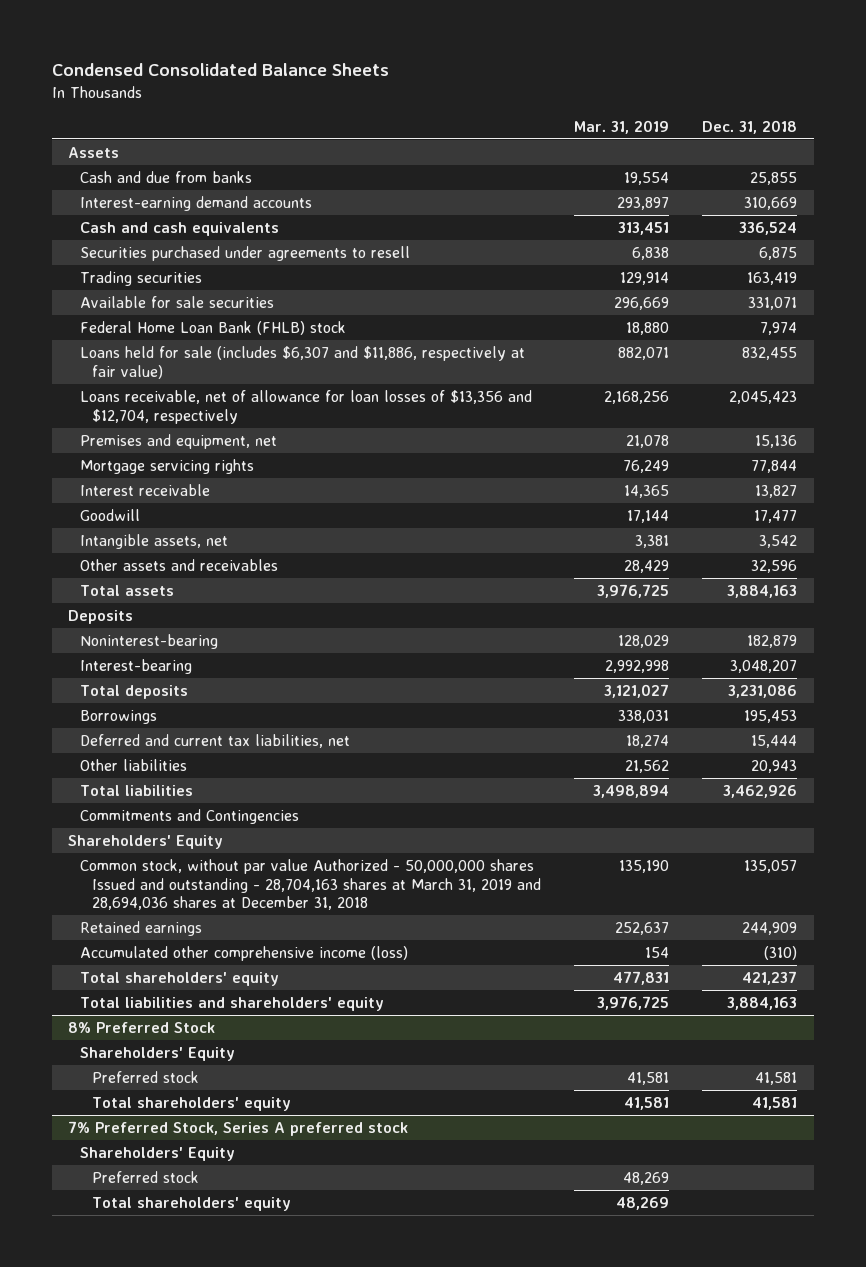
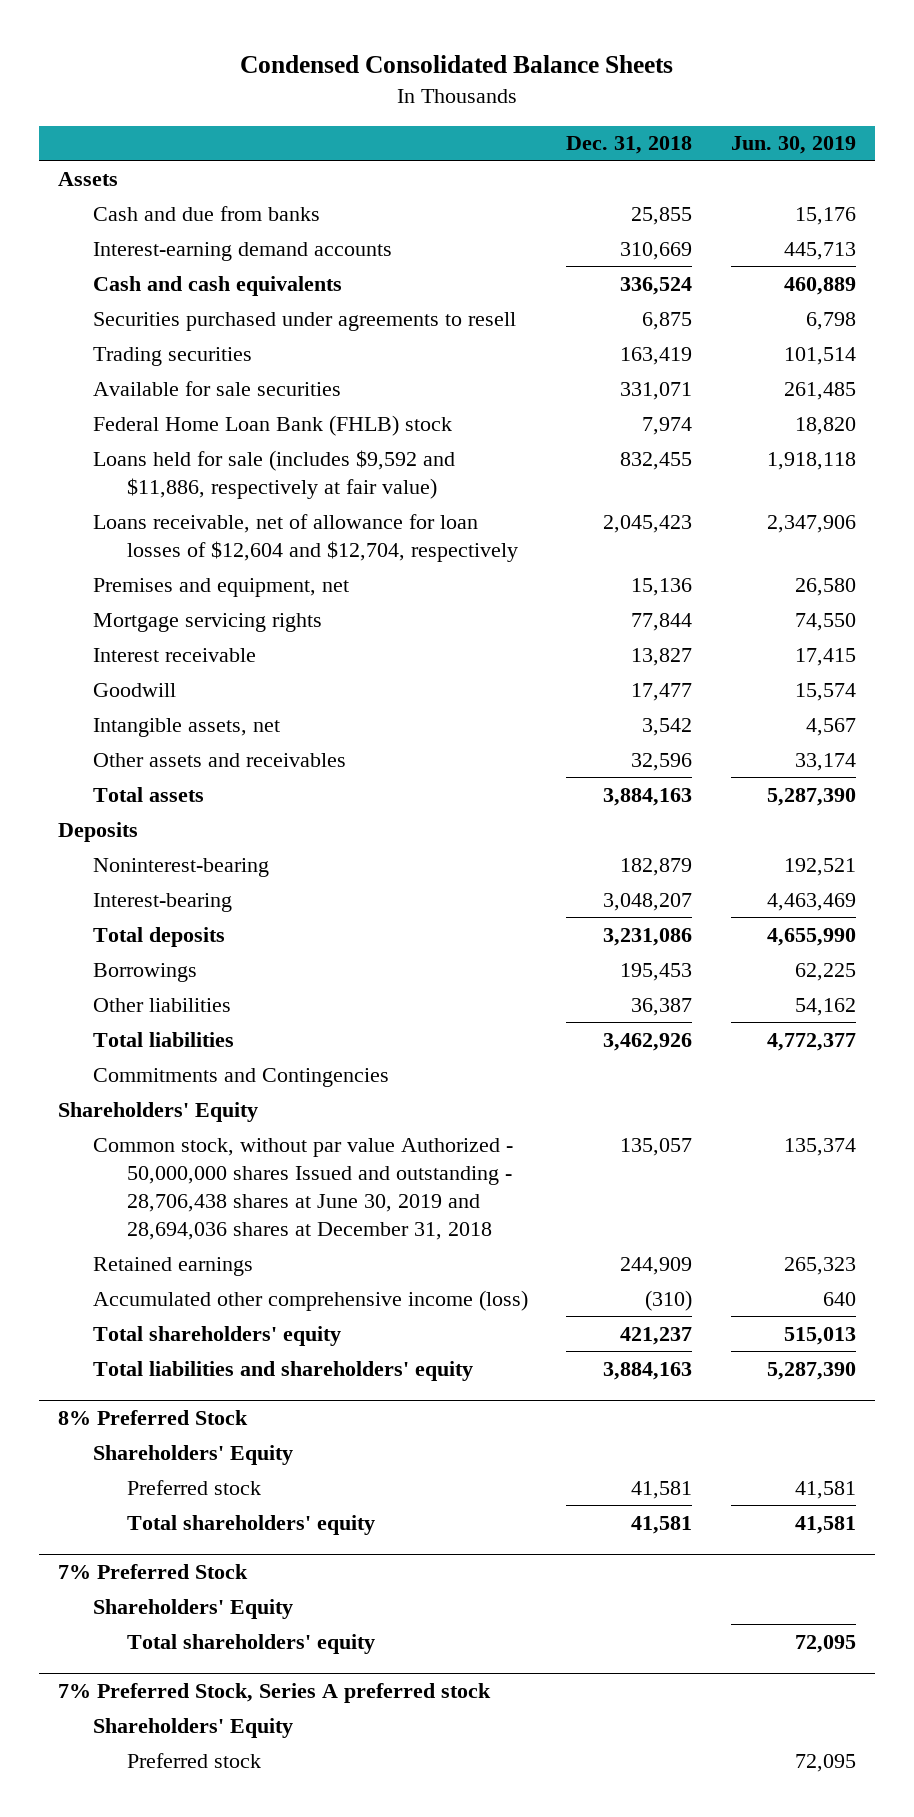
[574,119,670,134] Mar. 31, 2019 -> none
none -> [730,136,856,155] Jun. 30, 2019
[80,345,526,379] Loans held for sale (includes $6,307 and $11,886, respectively at fair value) -> [92,449,455,499] Loans held for sale (includes $9,592 and $11,886, respectively at fair value)
[80,389,533,424] Loans receivable, net of allowance for loan losses of $13,356 and $12,704, respectively -> [92,513,519,562] Loans receivable, net of allowance for loan losses of $12,604 and $12,704, respectively
[80,733,351,748] Deferred and current tax liabilities, net -> none
[751,759,798,773] 20,943 -> [631,997,693,1016] 36,387
[80,858,542,911] Common stock, without par value Authorized - 50,000,000 shares Issued and outstanding - 28,704,163 shares at March 31, 2019 and 28,694,036 shares at December 31, 2018 -> [92,1137,513,1240] Common stock, without par value Authorized - 50,000,000 shares Issued and outstanding - 28,706,438 shares at June 30, 2019 and 28,694,036 shares at December 31, 2018
none -> [58,1563,249,1579] 7% Preferred Stock
none -> [92,1598,293,1619] Shareholders' Equity
none -> [127,1633,376,1654] Total shareholders' equity
[92,1196,292,1211] Total shareholders' equity -> none

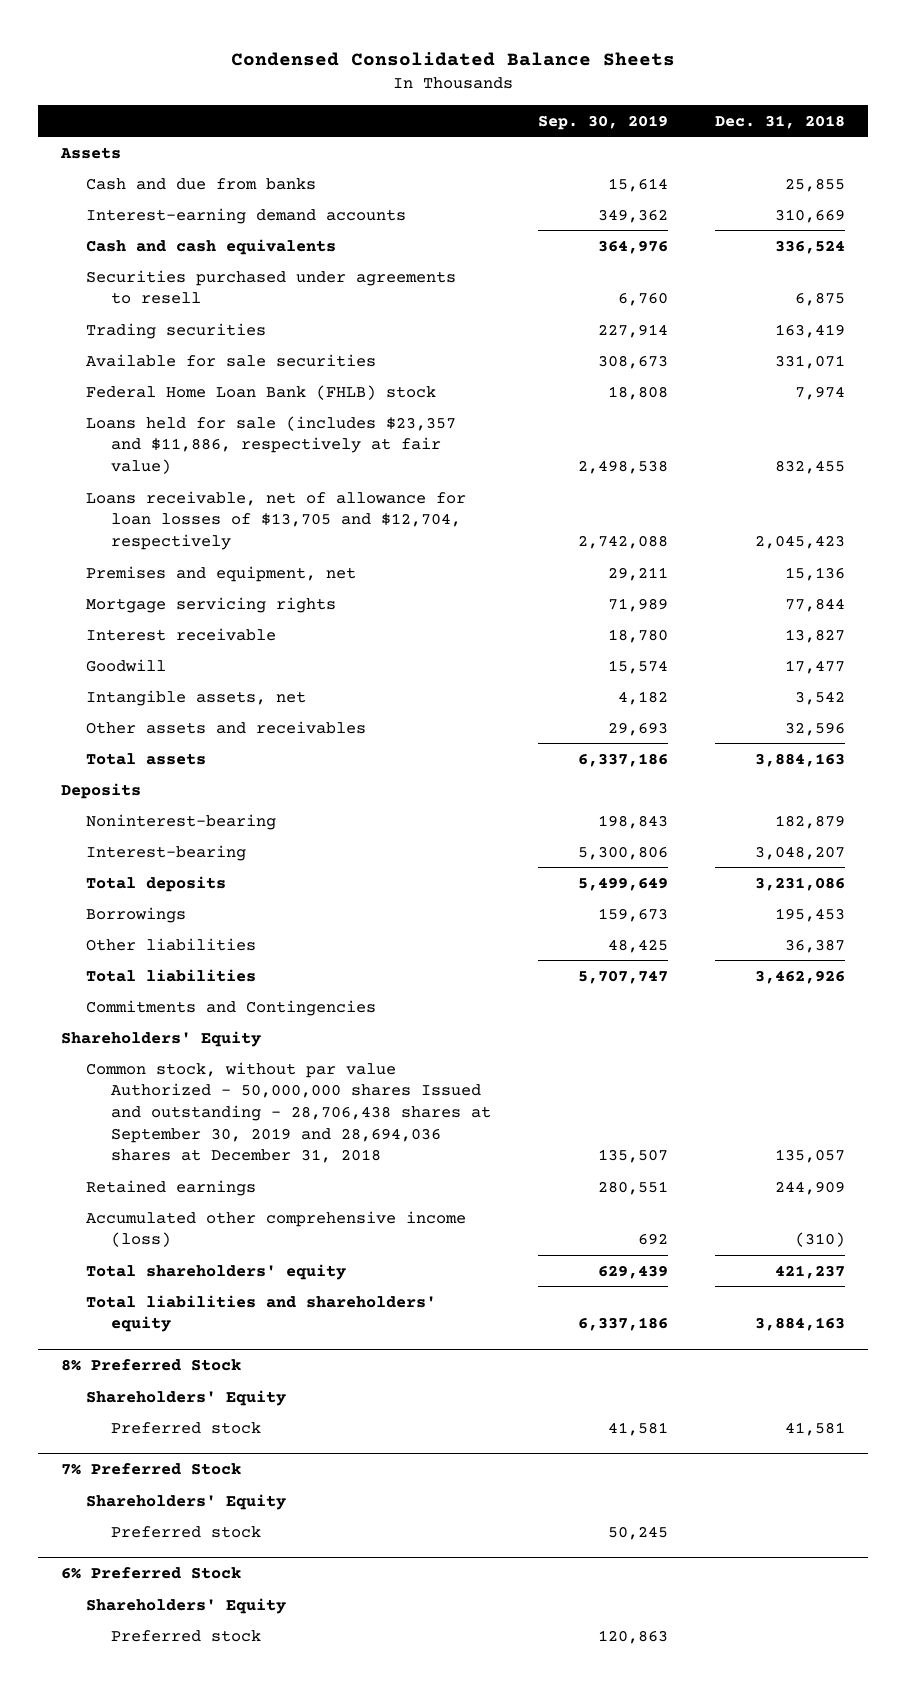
[730,136,856,155] Jun. 30, 2019 -> none
none -> [537,114,668,130] Sep. 30, 2019
[92,449,455,499] Loans held for sale (includes $9,592 and $11,886, respectively at fair value) -> [86,415,457,474] Loans held for sale (includes $23,357 and $11,886, respectively at fair value)
[92,513,519,562] Loans receivable, net of allowance for loan losses of $12,604 and $12,704, respectively -> [86,490,467,550] Loans receivable, net of allowance for loan losses of $13,705 and $12,704, respectively
[92,1137,513,1240] Common stock, without par value Authorized - 50,000,000 shares Issued and outstanding - 28,706,438 shares at June 30, 2019 and 28,694,036 shares at December 31, 2018 -> [86,1061,492,1164] Common stock, without par value Authorized - 50,000,000 shares Issued and outstanding - 28,706,438 shares at September 30, 2019 and 28,694,036 shares at December 31, 2018
[127,1514,376,1535] Total shareholders' equity -> none
[127,1633,376,1654] Total shareholders' equity -> none
[58,1682,492,1703] 7% Preferred Stock, Series A preferred stock -> none
none -> [111,1525,262,1538] Preferred stock
none -> [61,1567,242,1580] 6% Preferred Stock

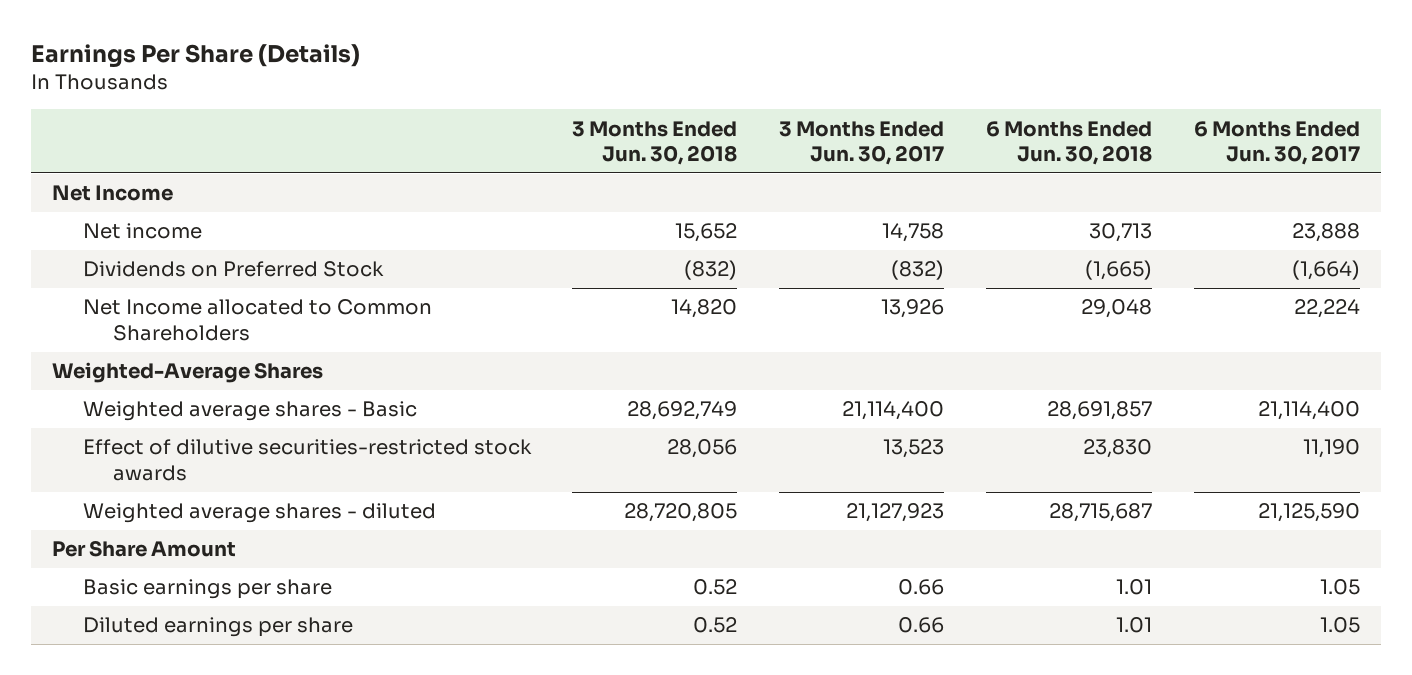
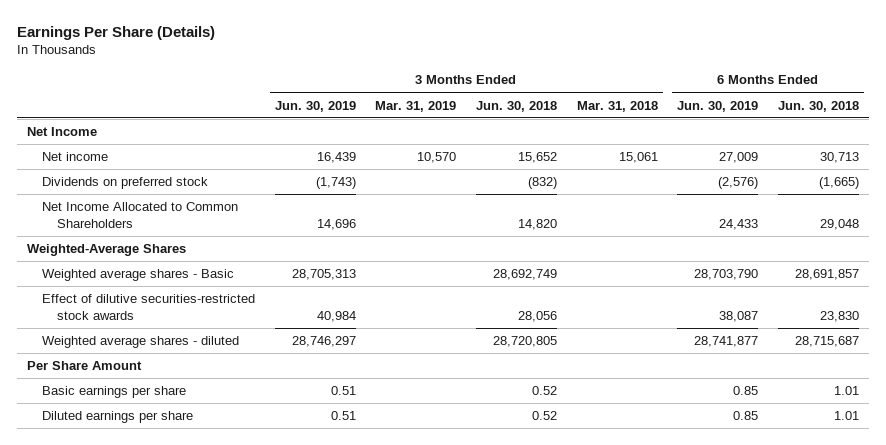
[779,120,945,165] 3 Months Ended Jun. 30, 2017 -> none
[1194,120,1361,165] 6 Months Ended Jun. 30, 2017 -> none
none -> [274,100,356,112] Jun. 30, 2019
none -> [375,100,457,112] Mar. 31, 2019
none -> [576,100,658,112] Mar. 31, 2018
none -> [677,100,759,112] Jun. 30, 2019
[82,261,384,278] Dividends on Preferred Stock -> [42,177,209,190] Dividends on preferred stock
[82,299,432,341] Net Income allocated to Common Shareholders -> [42,202,239,228] Net Income Allocated to Common Shareholders

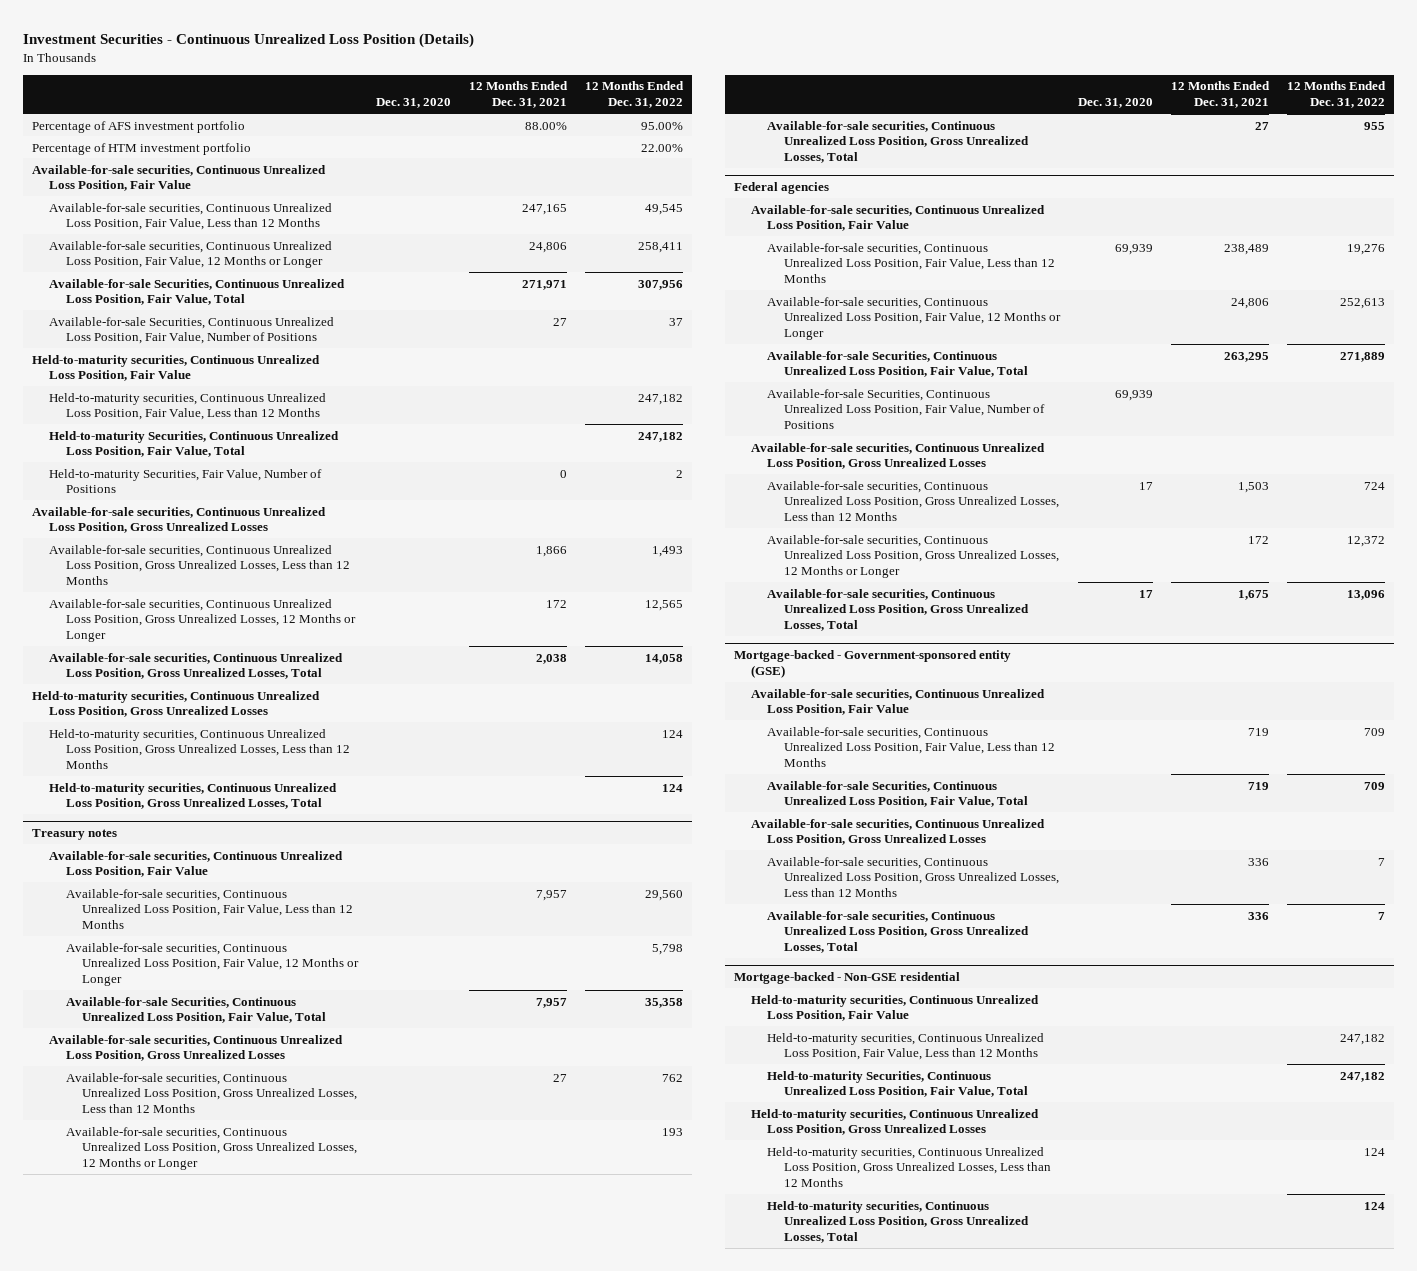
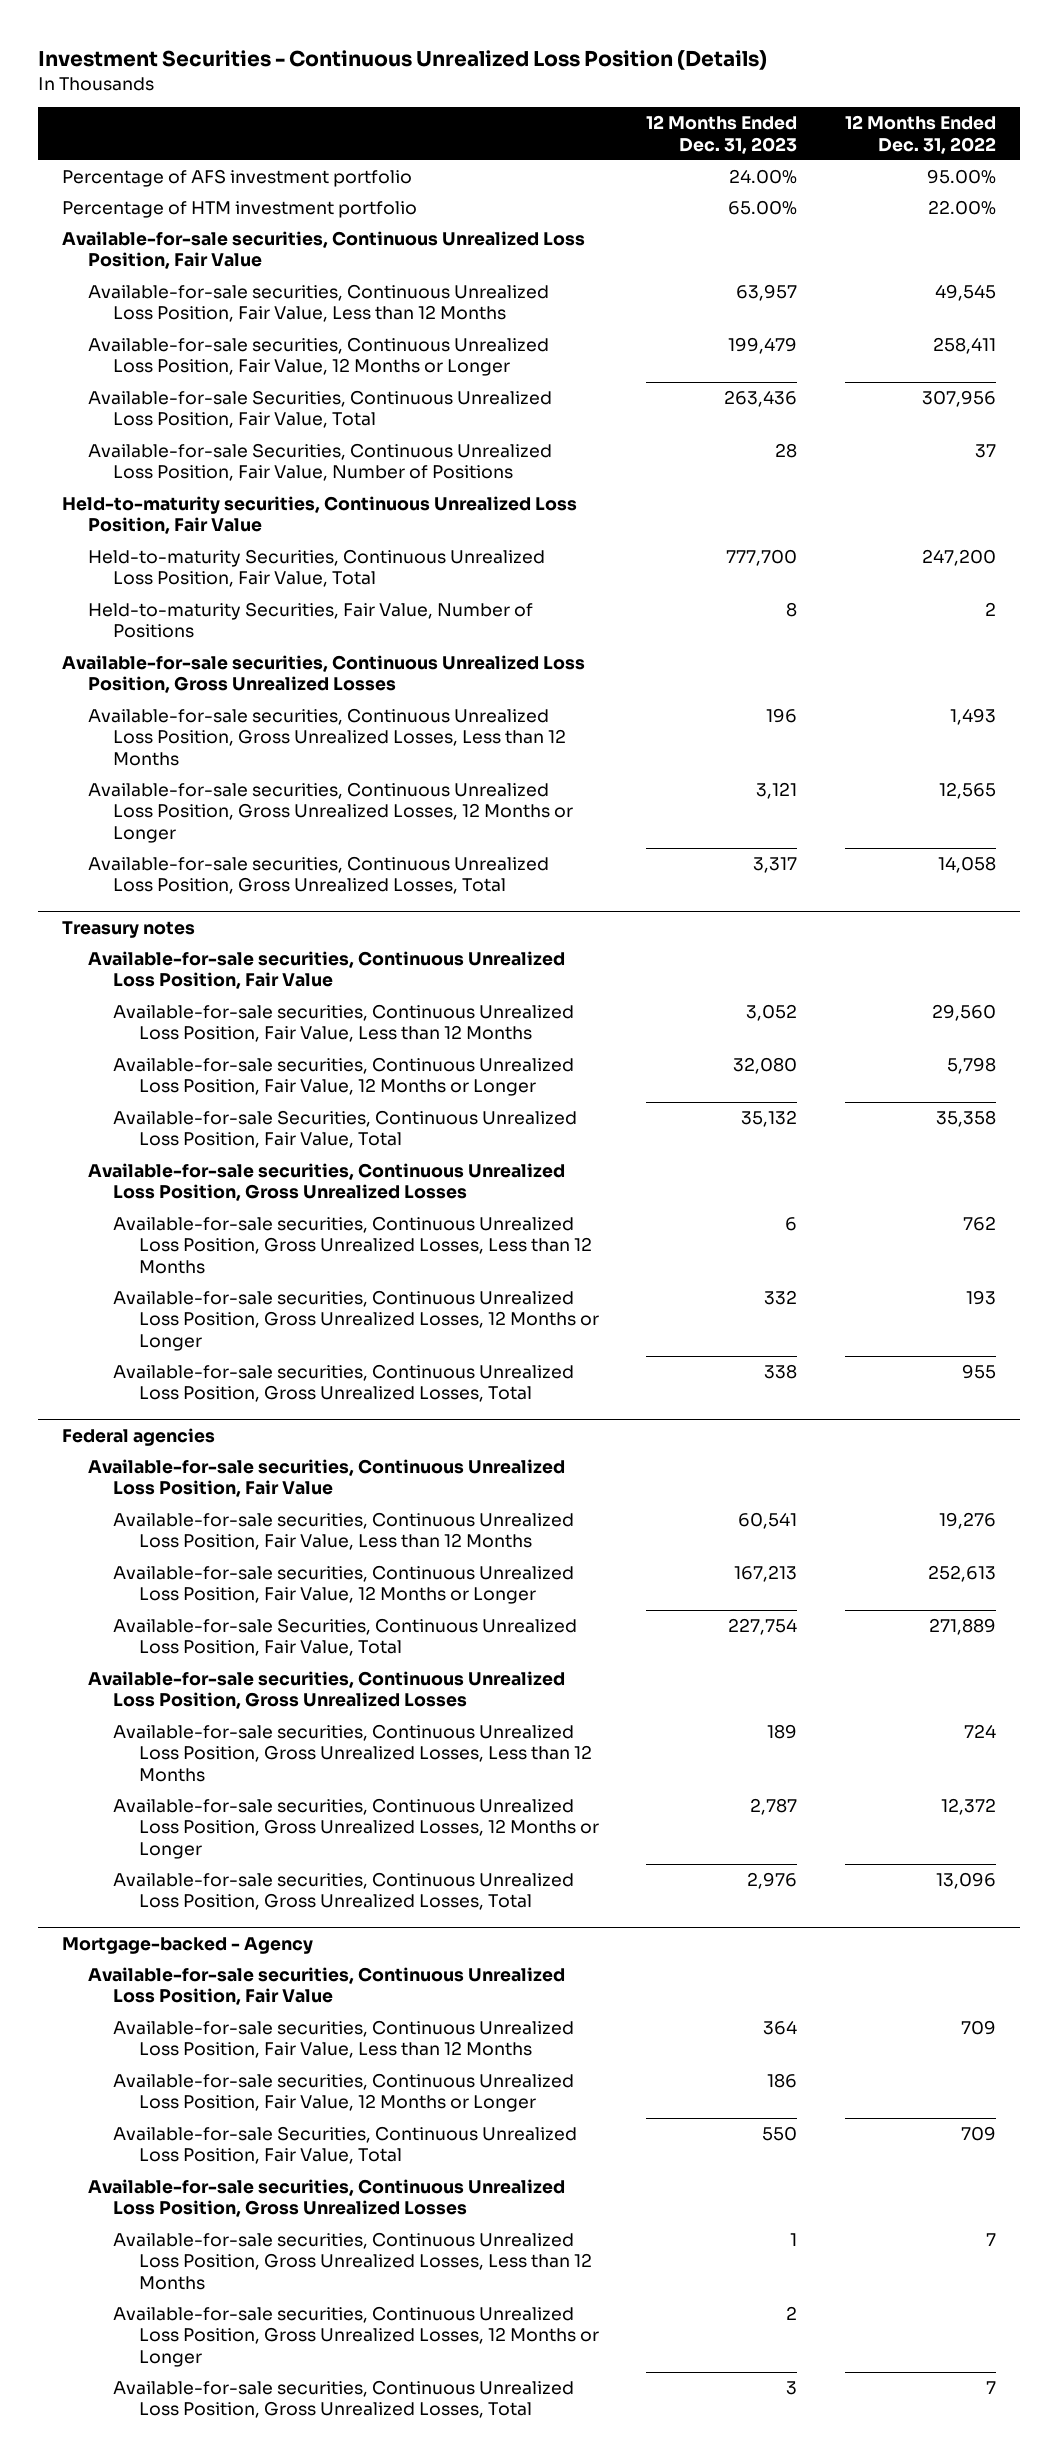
[376,98,452,109] Dec. 31, 2020 -> none
[469,81,569,109] 12 Months Ended Dec. 31, 2021 -> none
none -> [646,115,798,154] 12 Months Ended Dec. 31, 2023
[48,392,326,421] Held-to-maturity securities, Continuous Unrealized Loss Position, Fair Value, Less than 12 Months -> none
[638,431,684,442] 247,182 -> [921,549,996,567] 247,200
[32,690,321,718] Held-to-maturity securities, Continuous Unrealized Loss Position, Gross Unrealized Losses -> none
[48,728,350,770] Held-to-maturity securities, Continuous Unrealized Loss Position, Gross Unrealized Losses, Less than 12 Months -> none
[48,782,337,810] Held-to-maturity securities, Continuous Unrealized Loss Position, Gross Unrealized Losses, Total -> none
[767,388,1046,430] Available-for-sale Securities, Continuous Unrealized Loss Position, Fair Value, Number of Positions -> none
[733,650,1011,679] Mortgage-backed - Government-sponsored entity (GSE) -> [62,1936,314,1954] Mortgage-backed - Agency
none -> [113,2073,575,2113] Available-for-sale securities, Continuous Unrealized Loss Position, Fair Value, 12 Months or Longer
none -> [113,2306,599,2367] Available-for-sale securities, Continuous Unrealized Loss Position, Gross Unrealized Losses, 12 Months or Longer
[733,972,960,985] Mortgage-backed - Non-GSE residential -> none
[750,994,1039,1022] Held-to-maturity securities, Continuous Unrealized Loss Position, Fair Value -> none
[767,1032,1045,1061] Held-to-maturity securities, Continuous Unrealized Loss Position, Fair Value, Less than 12 Months -> none
[767,1070,1029,1098] Held-to-maturity Securities, Continuous Unrealized Loss Position, Fair Value, Total -> none
[750,1108,1039,1136] Held-to-maturity securities, Continuous Unrealized Loss Position, Gross Unrealized Losses -> none
[767,1146,1052,1188] Held-to-maturity securities, Continuous Unrealized Loss Position, Gross Unrealized Losses, Less than 12 Months -> none
[767,1200,1030,1244] Held-to-maturity securities, Continuous Unrealized Loss Position, Gross Unrealized Losses, Total -> none

